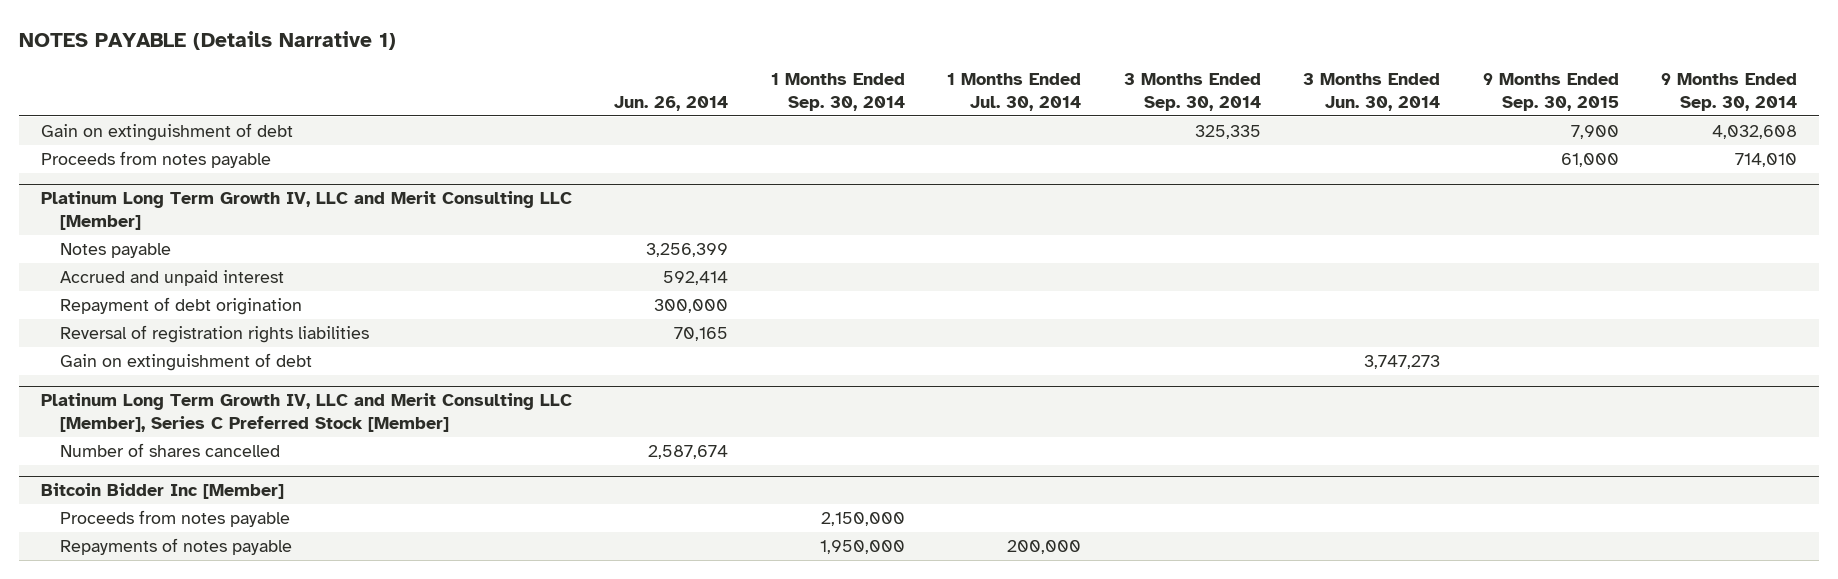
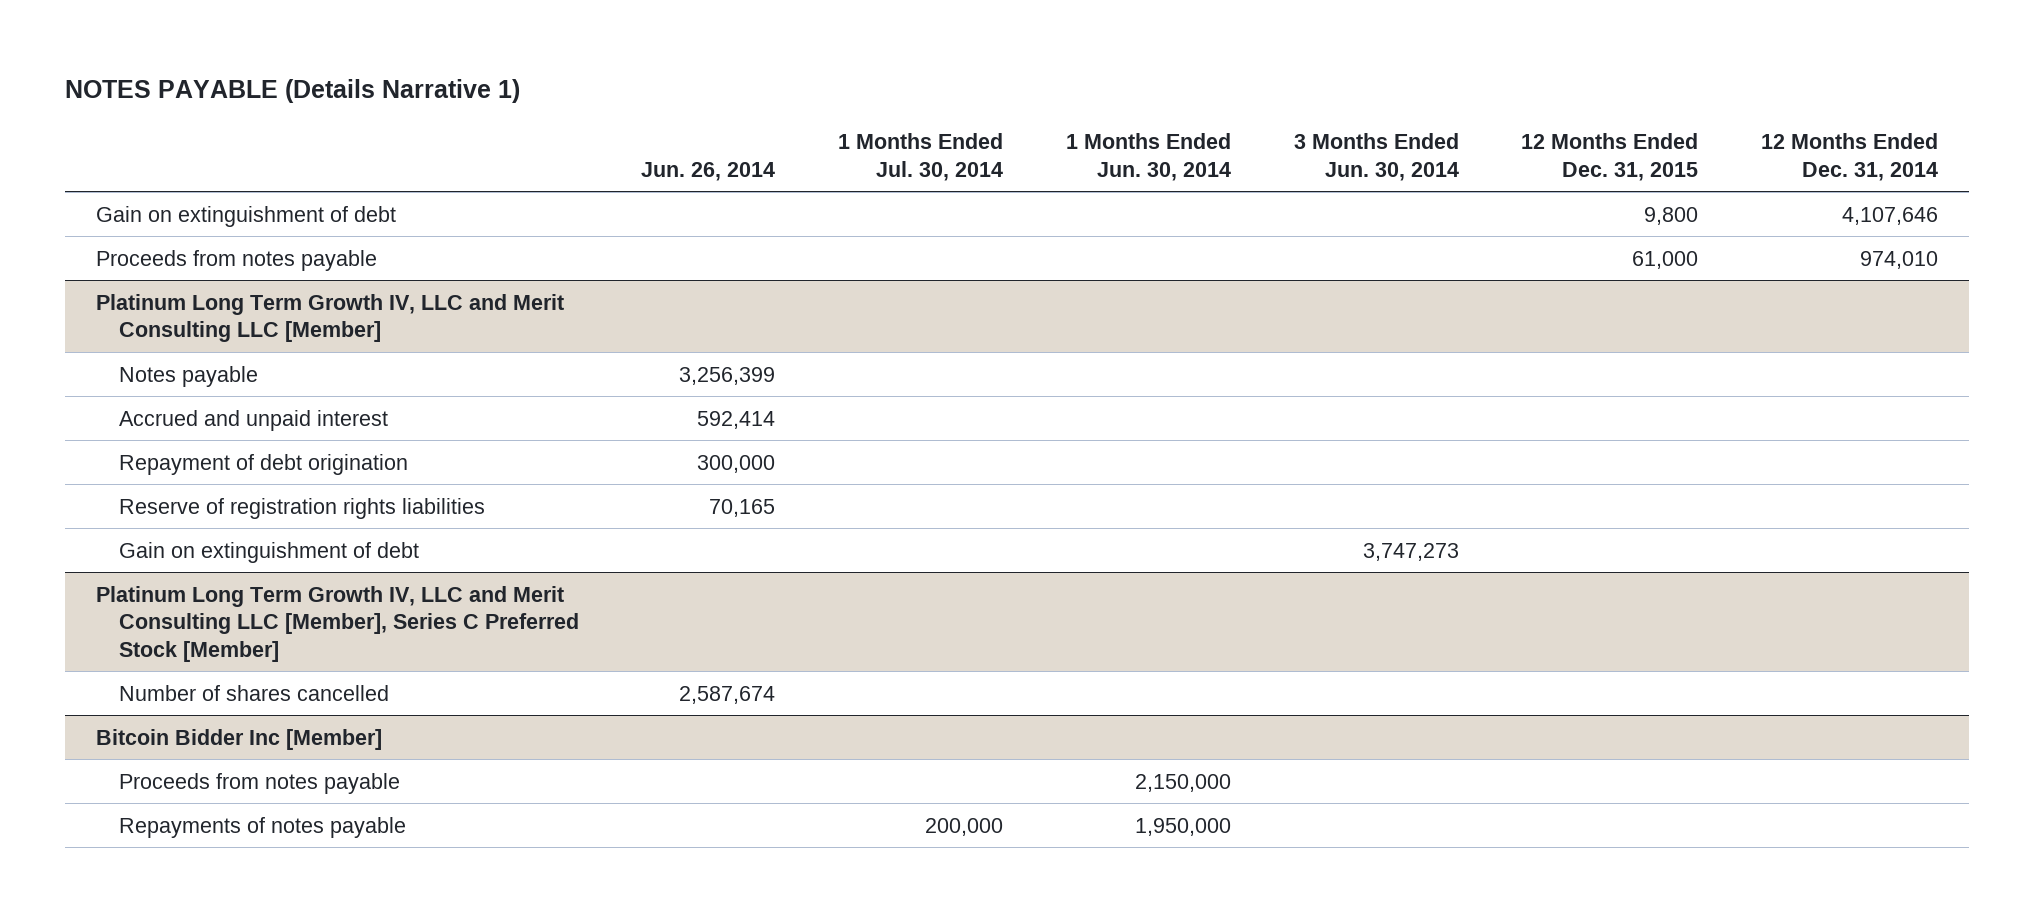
[770,73,905,111] 1 Months Ended Sep. 30, 2014 -> none
[1123,73,1261,111] 3 Months Ended Sep. 30, 2014 -> none
[1482,73,1619,111] 9 Months Ended Sep. 30, 2015 -> none
[1661,73,1798,111] 9 Months Ended Sep. 30, 2014 -> none
none -> [1065,133,1231,181] 1 Months Ended Jun. 30, 2014
none -> [1521,133,1699,181] 12 Months Ended Dec. 31, 2015
none -> [1761,133,1939,181] 12 Months Ended Dec. 31, 2014
[60,324,370,343] Reversal of registration rights liabilities -> [118,497,485,519] Reserve of registration rights liabilities

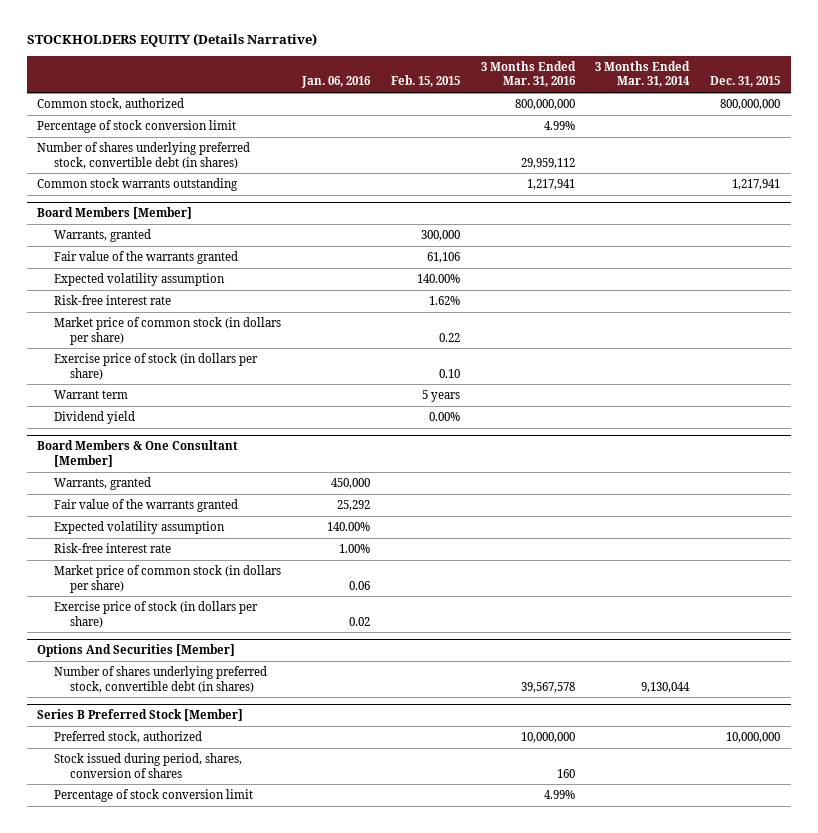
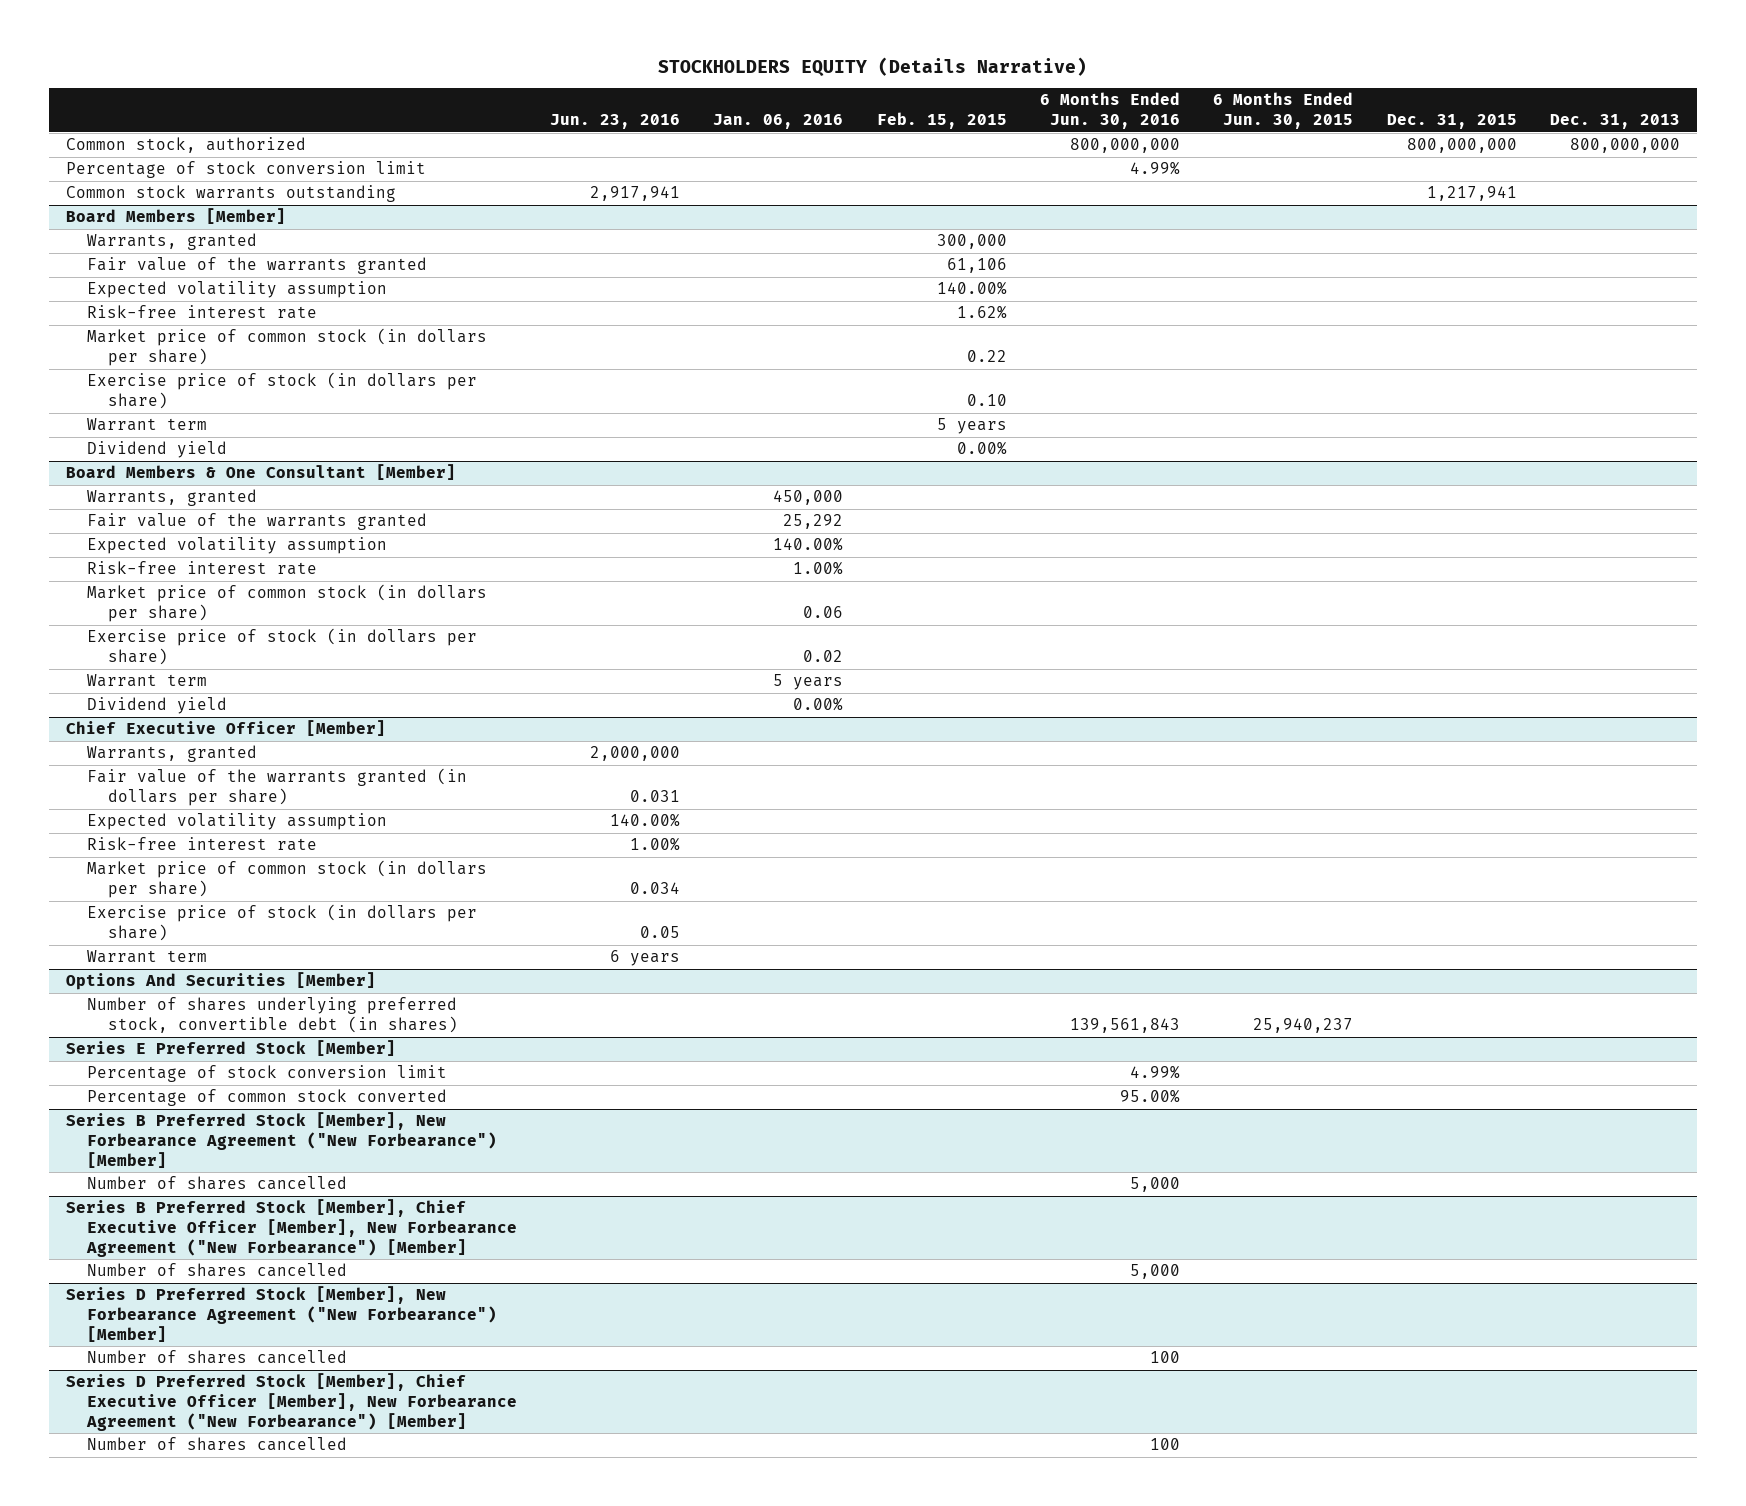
[480,60,576,88] 3 Months Ended Mar. 31, 2016 -> none
[595,60,691,88] 3 Months Ended Mar. 31, 2014 -> none
none -> [549,114,680,130] Jun. 23, 2016
none -> [1040,92,1181,130] 6 Months Ended Jun. 30, 2016
none -> [1213,92,1354,130] 6 Months Ended Jun. 30, 2015
none -> [1550,114,1681,130] Dec. 31, 2013
[37,141,251,169] Number of shares underlying preferred stock, convertible debt (in shares) -> none
none -> [86,674,207,688] Warrant term
none -> [86,697,227,715] Dividend yield
none -> [65,720,386,737] Chief Executive Officer [Member]
none -> [86,745,257,763] Warrants, granted
none -> [86,768,467,807] Fair value of the warrants granted (in dollars per share)
none -> [86,813,387,831] Expected volatility assumption
none -> [86,837,317,852] Risk-free interest rate
none -> [86,860,487,899] Market price of common stock (in dollars per share)
none -> [86,904,477,942] Exercise price of stock (in dollars per share)
none -> [86,950,207,964] Warrant term
[53,730,202,743] Preferred stock, authorized -> none
[53,752,242,778] Stock issued during period, shares, conversion of shares -> none
[53,788,253,802] Percentage of stock conversion limit -> none
none -> [65,1040,396,1057] Series E Preferred Stock [Member]
none -> [86,1065,447,1083] Percentage of stock conversion limit
none -> [86,1089,447,1107] Percentage of common stock converted
[37,709,244,722] Series B Preferred Stock [Member] -> [65,1112,497,1168] Series B Preferred Stock [Member], New Forbearance Agreement ("New Forbearance") [Member]
none -> [86,1176,347,1191] Number of shares cancelled
none -> [65,1199,517,1257] Series B Preferred Stock [Member], Chief Executive Officer [Member], New Forbearance Agreement ("New Forbearance") [Member]
none -> [86,1263,347,1278] Number of shares cancelled
none -> [65,1286,497,1342] Series D Preferred Stock [Member], New Forbearance Agreement ("New Forbearance") [Member]
none -> [86,1350,347,1365] Number of shares cancelled
none -> [65,1373,517,1431] Series D Preferred Stock [Member], Chief Executive Officer [Member], New Forbearance Agreement ("New Forbearance") [Member]
none -> [86,1437,347,1452] Number of shares cancelled

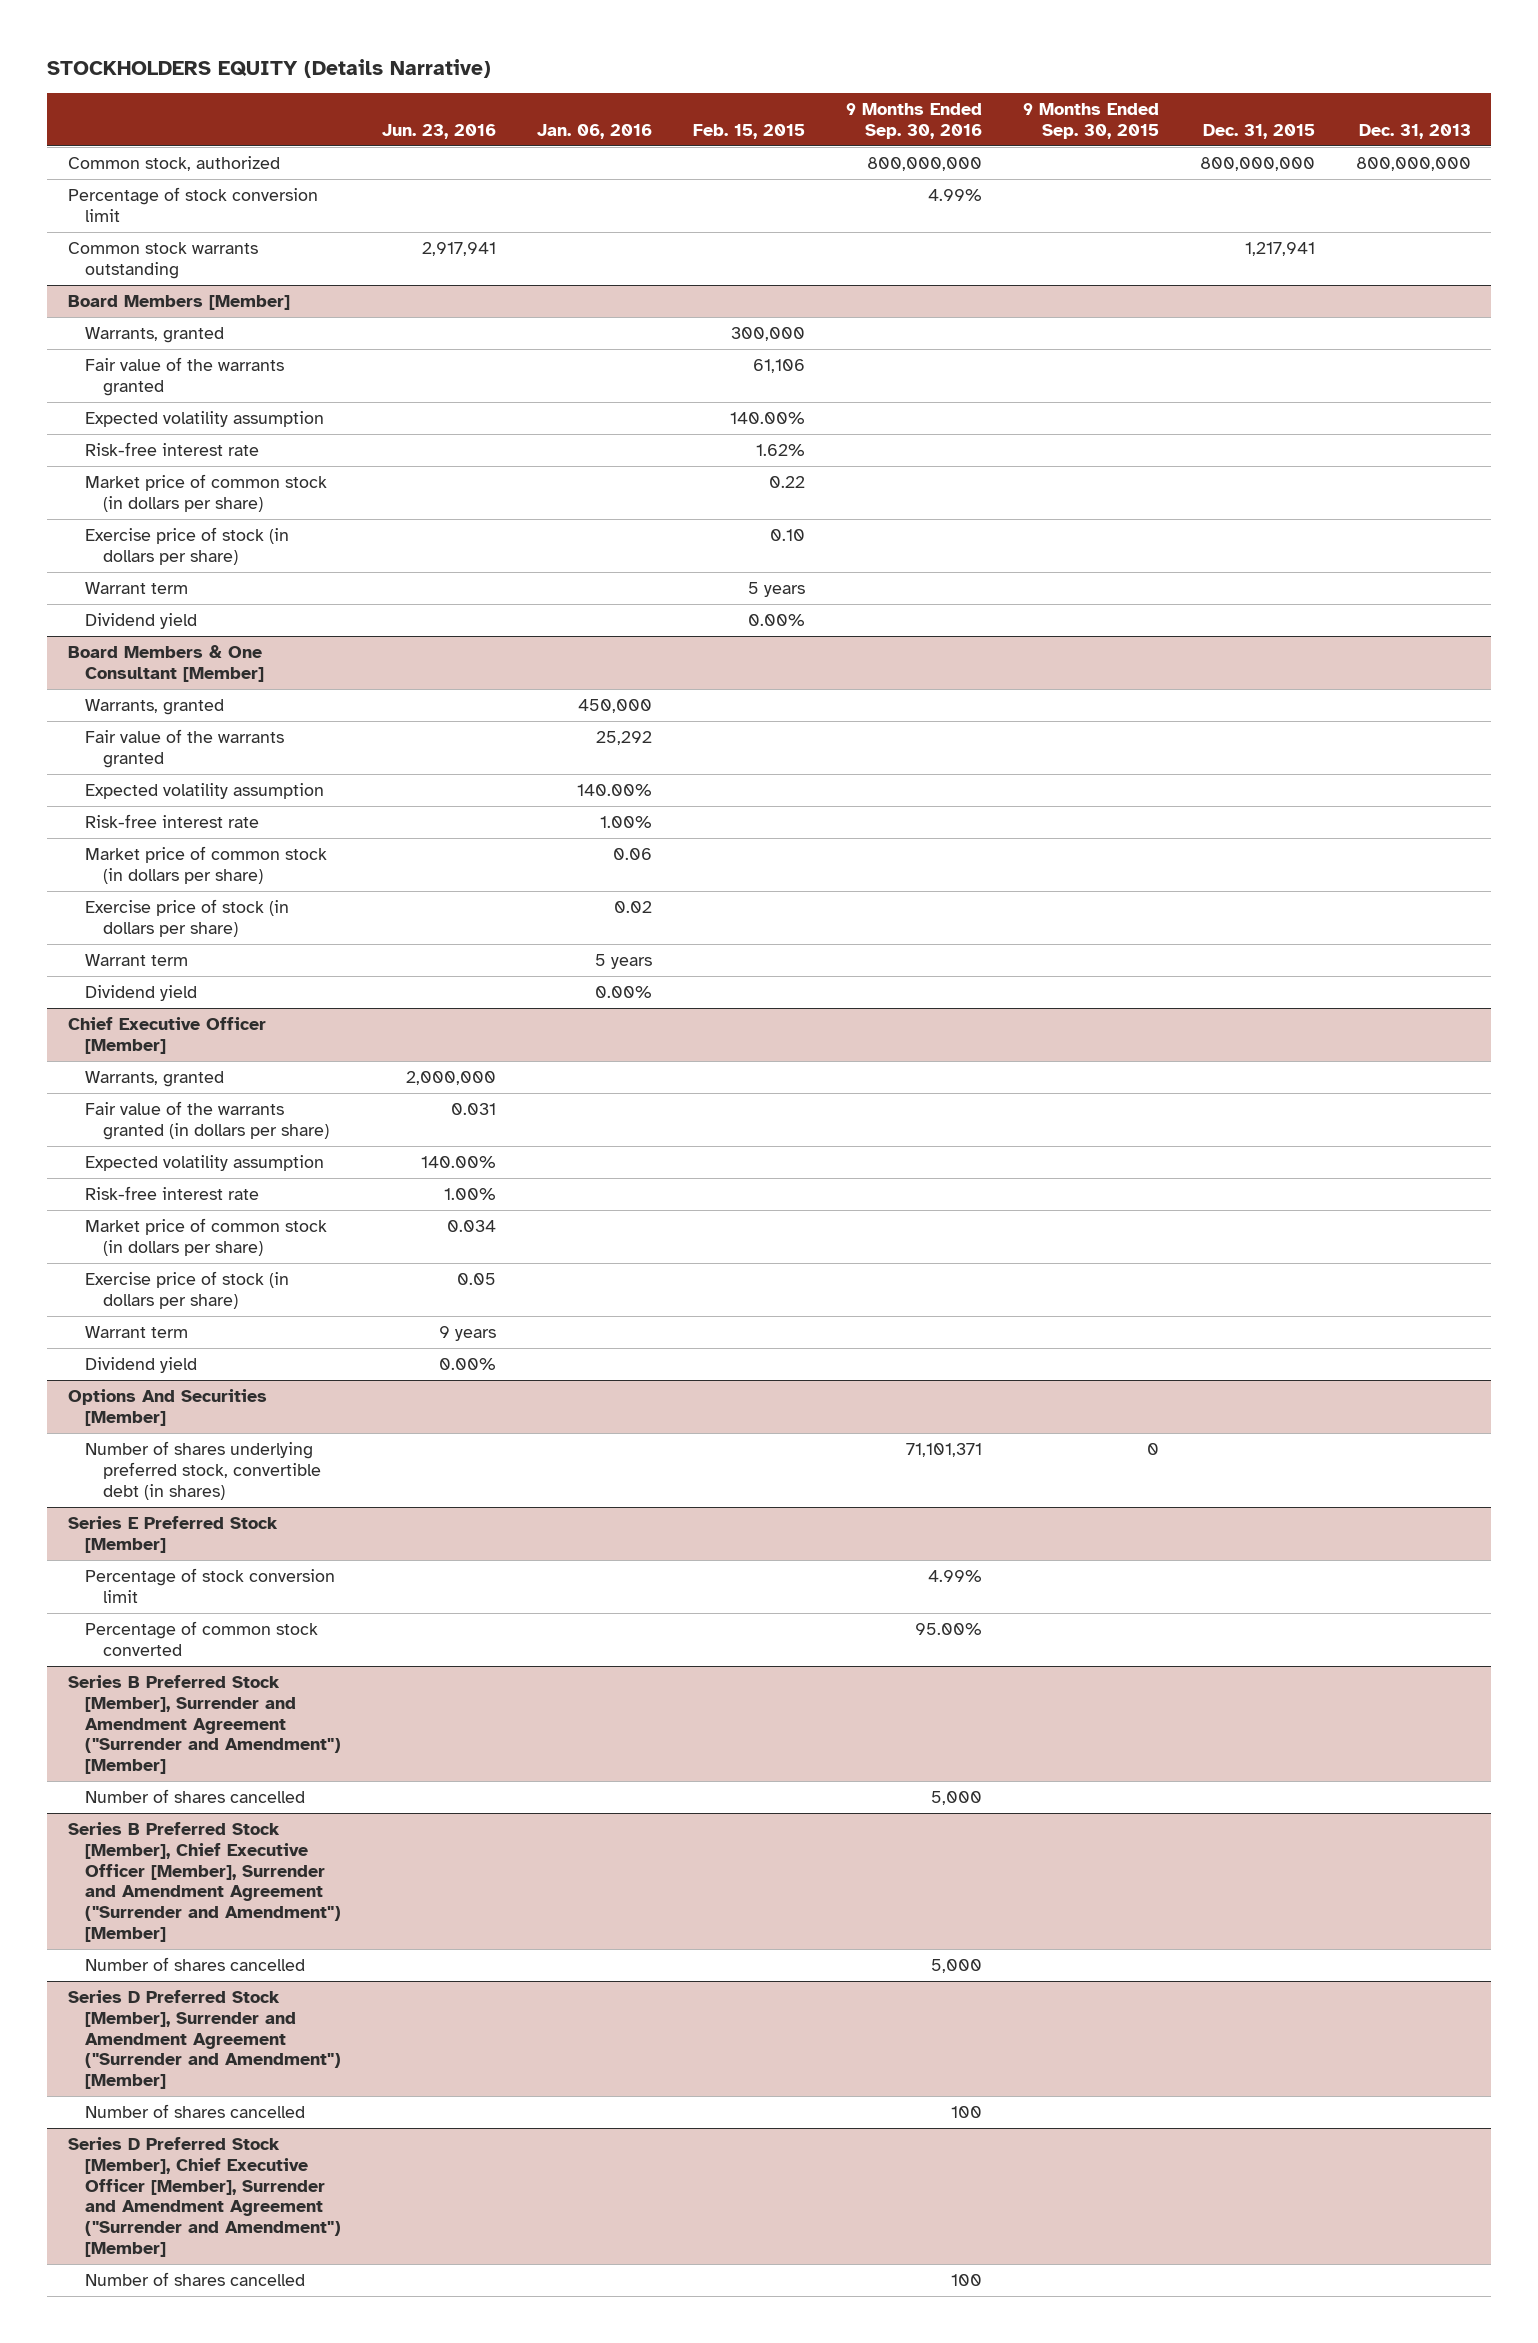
[1040,92,1181,130] 6 Months Ended Jun. 30, 2016 -> none
[1213,92,1354,130] 6 Months Ended Jun. 30, 2015 -> none
none -> [845,102,982,139] 9 Months Ended Sep. 30, 2016
none -> [1022,102,1159,139] 9 Months Ended Sep. 30, 2015
[609,950,680,967] 6 years -> [439,1326,497,1342] 9 years
none -> [85,1357,198,1374] Dividend yield
[65,1112,497,1168] Series B Preferred Stock [Member], New Forbearance Agreement ("New Forbearance") [Member] -> [67,1675,342,1775] Series B Preferred Stock [Member], Surrender and Amendment Agreement ("Surrender and Amendment") [Member]
[65,1199,517,1257] Series B Preferred Stock [Member], Chief Executive Officer [Member], New Forbearance Agreement ("New Forbearance") [Member] -> [67,1822,342,1942] Series B Preferred Stock [Member], Chief Executive Officer [Member], Surrender and Amendment Agreement ("Surrender and Amendment") [Member]
[65,1286,497,1342] Series D Preferred Stock [Member], New Forbearance Agreement ("New Forbearance") [Member] -> [67,1990,342,2090] Series D Preferred Stock [Member], Surrender and Amendment Agreement ("Surrender and Amendment") [Member]
[65,1373,517,1431] Series D Preferred Stock [Member], Chief Executive Officer [Member], New Forbearance Agreement ("New Forbearance") [Member] -> [67,2137,342,2257] Series D Preferred Stock [Member], Chief Executive Officer [Member], Surrender and Amendment Agreement ("Surrender and Amendment") [Member]

